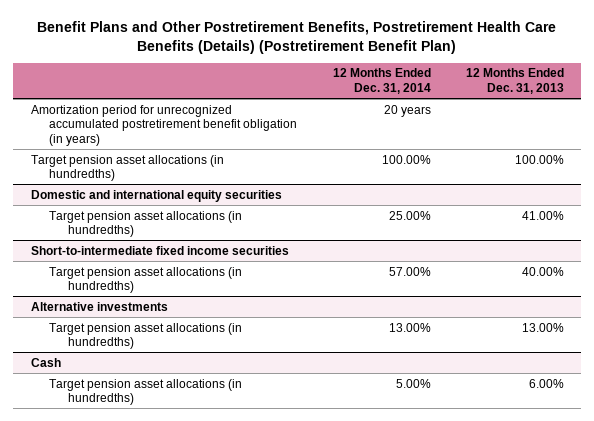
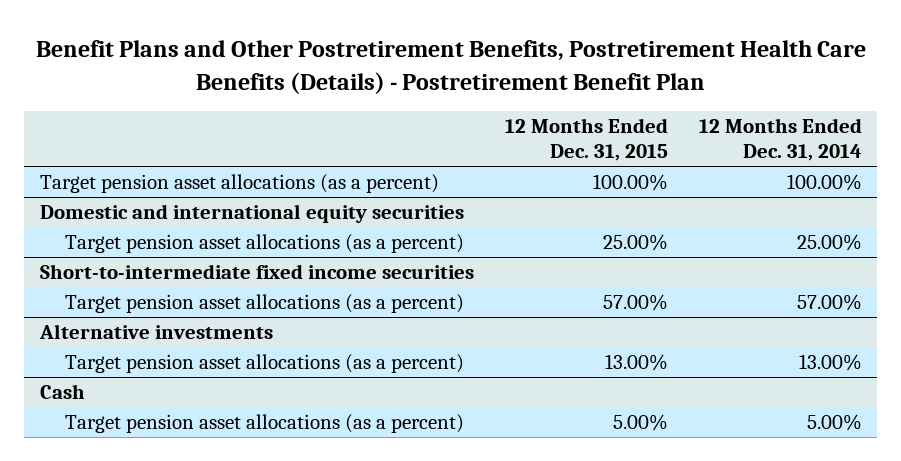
[37,20,557,54] Benefit Plans and Other Postretirement Benefits, Postretirement Health Care Benefits (Details) (Postretirement Benefit Plan) -> [35,39,866,94] Benefit Plans and Other Postretirement Benefits, Postretirement Health Care Benefits (Details) - Postretirement Benefit Plan
[465,68,564,95] 12 Months Ended Dec. 31, 2013 -> none
none -> [504,118,668,162] 12 Months Ended Dec. 31, 2015
[30,104,298,147] Amortization period for unrecognized accumulated postretirement benefit obligation (in years) -> none
[30,154,224,182] Target pension asset allocations (in hundredths) -> [39,174,439,194] Target pension asset allocations (as a percent)
[49,210,243,238] Target pension asset allocations (in hundredths) -> [65,234,465,254] Target pension asset allocations (as a percent)
[49,266,243,294] Target pension asset allocations (in hundredths) -> [65,294,465,314] Target pension asset allocations (as a percent)
[49,322,243,350] Target pension asset allocations (in hundredths) -> [65,354,465,374] Target pension asset allocations (as a percent)
[49,378,243,406] Target pension asset allocations (in hundredths) -> [65,414,465,434] Target pension asset allocations (as a percent)

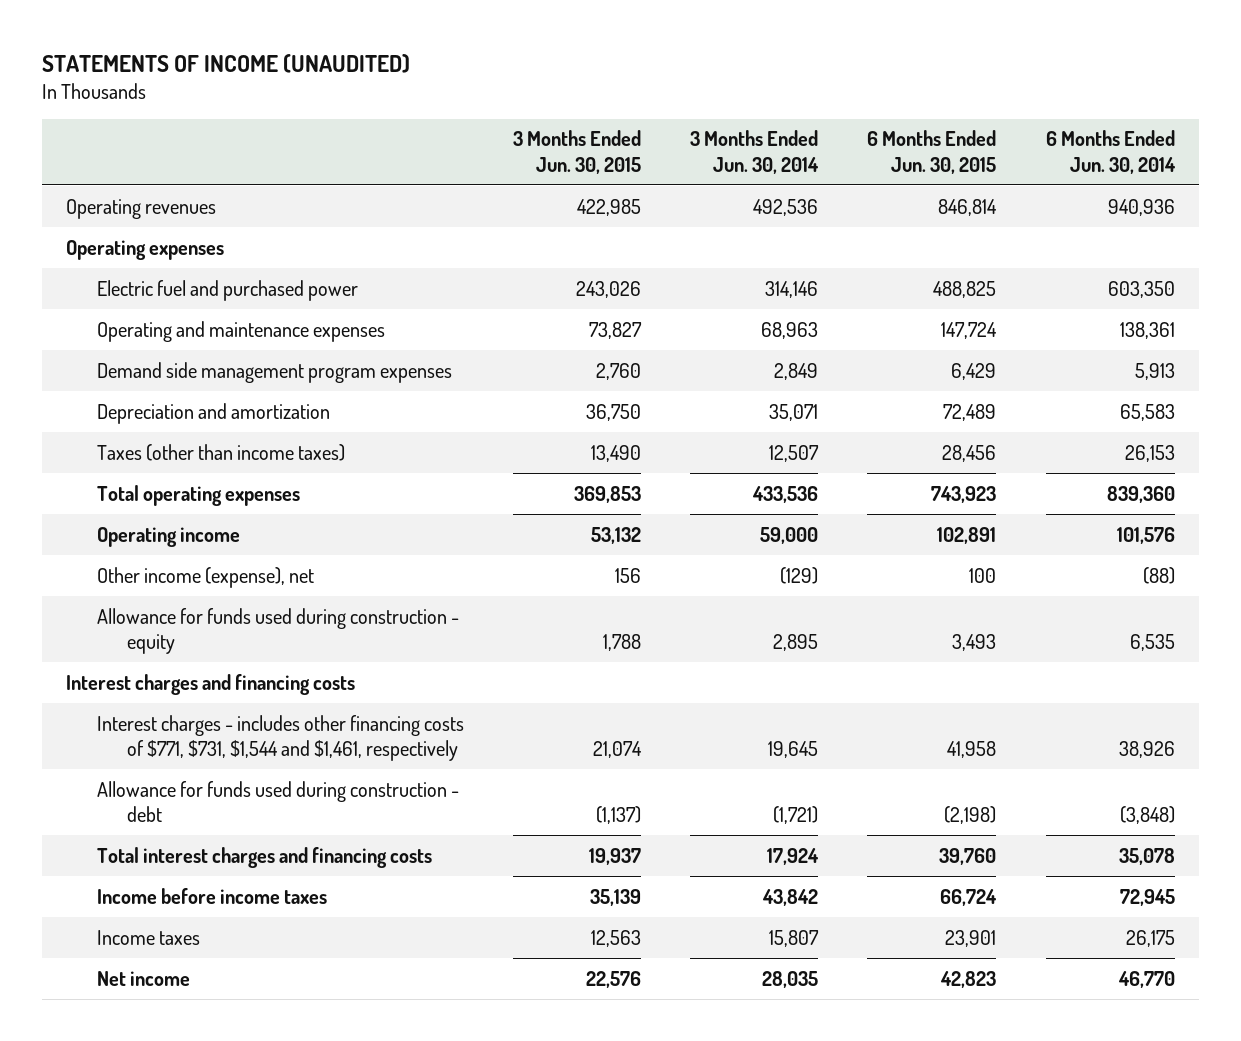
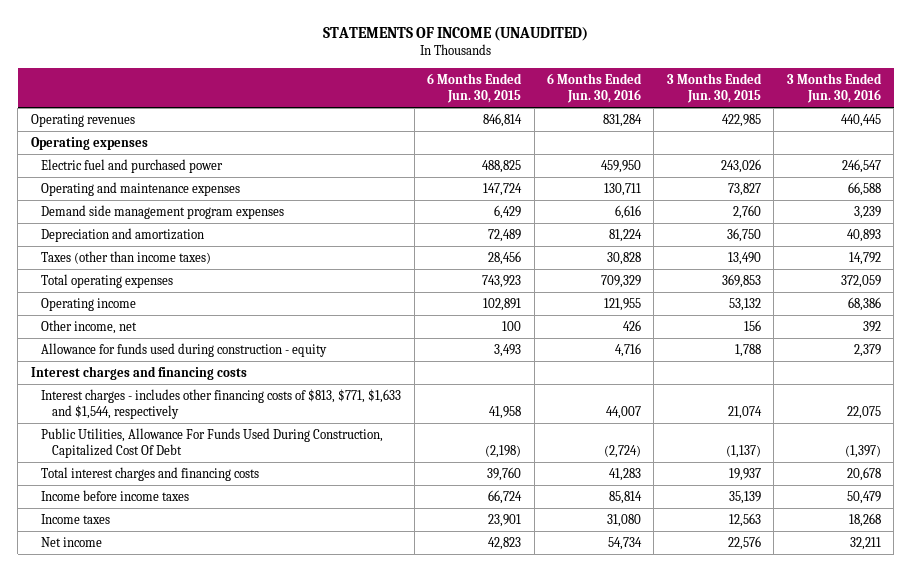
[690,130,820,174] 3 Months Ended Jun. 30, 2014 -> none
[1045,130,1176,174] 6 Months Ended Jun. 30, 2014 -> none
none -> [547,73,643,104] 6 Months Ended Jun. 30, 2016
none -> [786,73,882,104] 3 Months Ended Jun. 30, 2016
[96,566,314,588] Other income (expense), net -> [41,319,138,334] Other income, net
[96,714,464,761] Interest charges - includes other financing costs of $771, $731, $1,544 and $1,461, respectively -> [41,388,402,419] Interest charges - includes other financing costs of $813, $771, $1,633 and $1,544, respectively
[96,780,459,822] Allowance for funds used during construction - debt -> [41,427,384,458] Public Utilities, Allowance For Funds Used During Construction, Capitalized Cost Of Debt

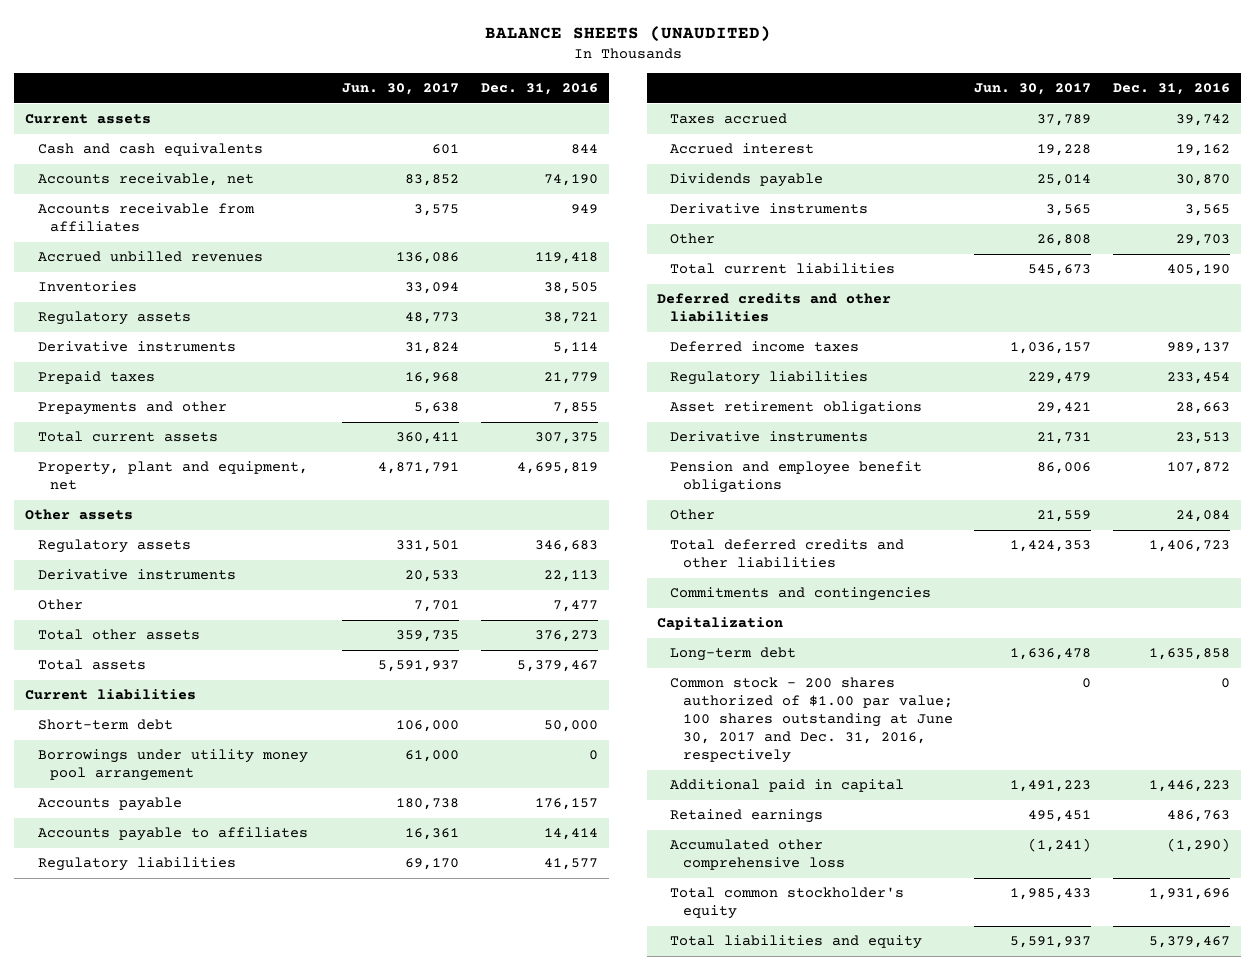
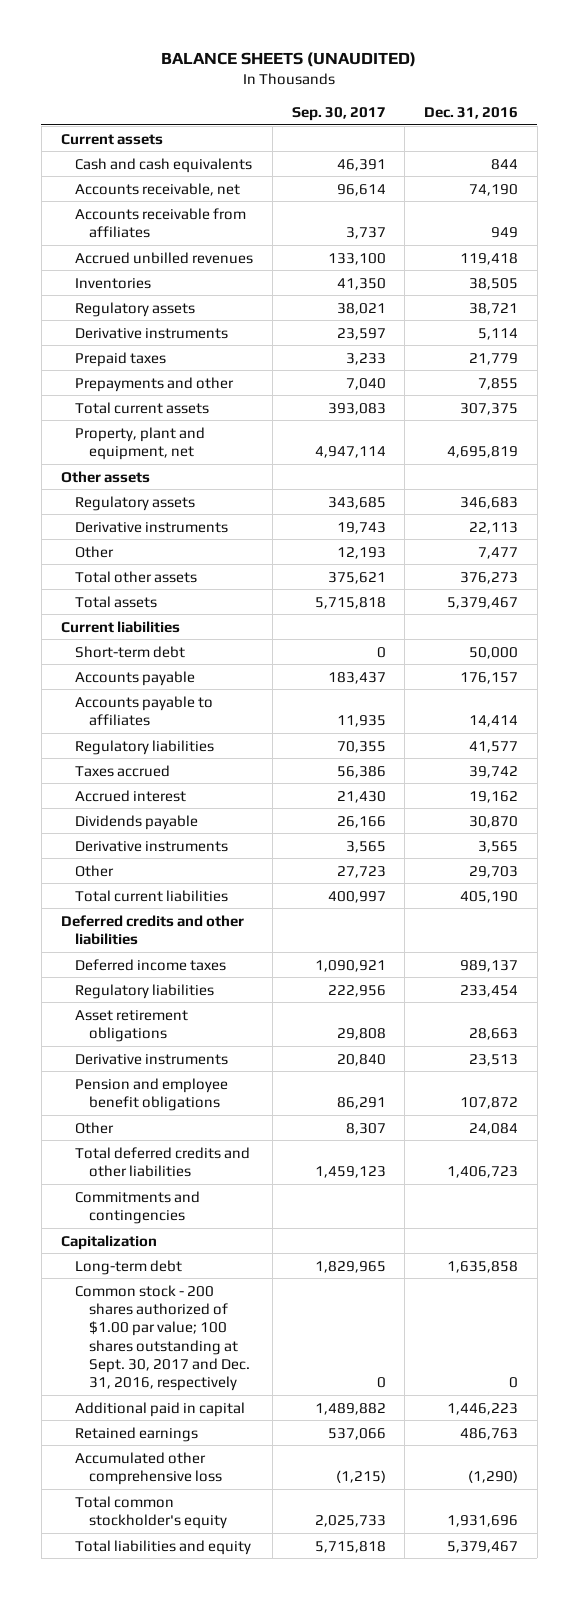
[341,83,459,96] Jun. 30, 2017 -> none
none -> [291,106,386,121] Sep. 30, 2017
[37,749,308,782] Borrowings under utility money pool arrangement -> none
[670,677,953,764] Common stock - 200 shares authorized of $1.00 par value; 100 shares outstanding at June 30, 2017 and Dec. 31, 2016, respectively -> [75,1284,251,1392] Common stock - 200 shares authorized of $1.00 par value; 100 shares outstanding at Sept. 30, 2017 and Dec. 31, 2016, respectively

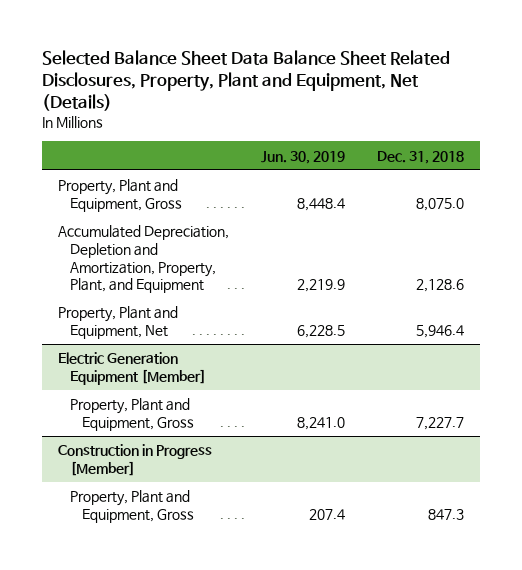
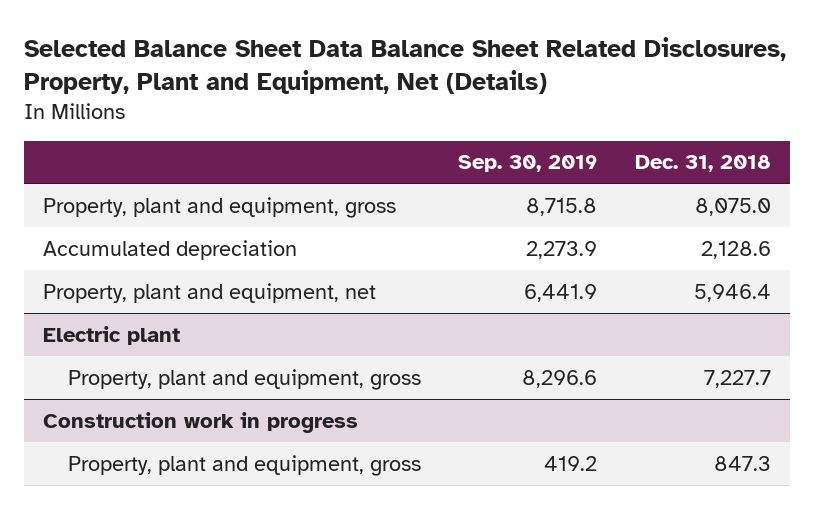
[261,150,346,164] Jun. 30, 2019 -> none
none -> [458,155,598,173] Sep. 30, 2019
[58,179,183,212] Property, Plant and Equipment, Gross -> [42,196,396,218] Property, plant and equipment, gross
[58,225,230,294] Accumulated Depreciation, Depletion and Amortization, Property, Plant, and Equipment -> [42,239,297,260] Accumulated depreciation
[58,306,179,339] Property, Plant and Equipment, Net -> [42,282,376,303] Property, plant and equipment, net
[58,352,207,385] Electric Generation Equipment [Member] -> [42,325,180,345] Electric plant
[70,398,195,431] Property, Plant and Equipment, Gross -> [67,368,421,390] Property, plant and equipment, gross
[58,444,213,476] Construction in Progress [Member] -> [42,411,358,433] Construction work in progress
[70,490,195,523] Property, Plant and Equipment, Gross -> [67,454,421,476] Property, plant and equipment, gross

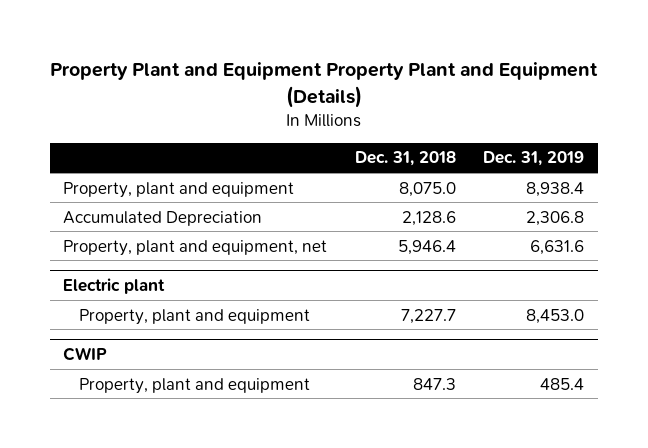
[23,37,786,95] Selected Balance Sheet Data Balance Sheet Related Disclosures, Property, Plant and Equipment, Net (Details) -> [49,62,598,108] Property Plant and Equipment Property Plant and Equipment (Details)
[458,155,598,173] Sep. 30, 2019 -> none
none -> [483,151,585,167] Dec. 31, 2019
[42,196,396,218] Property, plant and equipment, gross -> [63,181,295,198] Property, plant and equipment
[42,239,297,260] Accumulated depreciation -> [63,210,263,226] Accumulated Depreciation
[67,368,421,390] Property, plant and equipment, gross -> [78,308,310,325] Property, plant and equipment
[42,411,358,433] Construction work in progress -> [63,347,108,362] CWIP
[67,454,421,476] Property, plant and equipment, gross -> [78,377,310,394] Property, plant and equipment

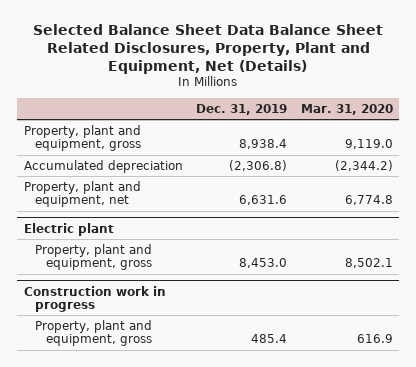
[49,62,598,108] Property Plant and Equipment Property Plant and Equipment (Details) -> [33,23,384,74] Selected Balance Sheet Data Balance Sheet Related Disclosures, Property, Plant and Equipment, Net (Details)
[354,151,456,167] Dec. 31, 2018 -> none
none -> [300,103,393,115] Mar. 31, 2020
[63,181,295,198] Property, plant and equipment -> [23,124,141,152] Property, plant and equipment, gross
[63,210,263,226] Accumulated Depreciation -> [23,159,183,173] Accumulated depreciation
[526,210,585,226] 2,306.8 -> [229,159,288,171] (2,306.8)
[78,308,310,325] Property, plant and equipment -> [34,243,153,271] Property, plant and equipment, gross
[63,347,108,362] CWIP -> [23,285,166,313] Construction work in progress
[78,377,310,394] Property, plant and equipment -> [34,319,153,347] Property, plant and equipment, gross

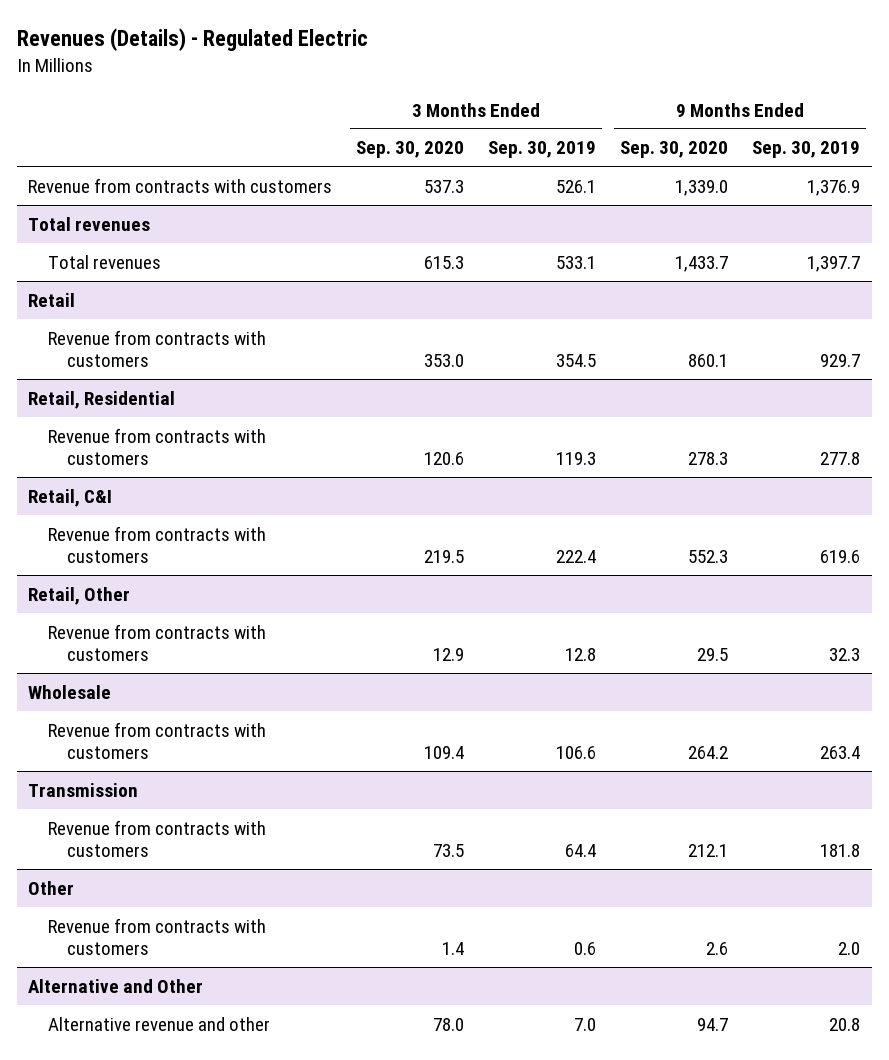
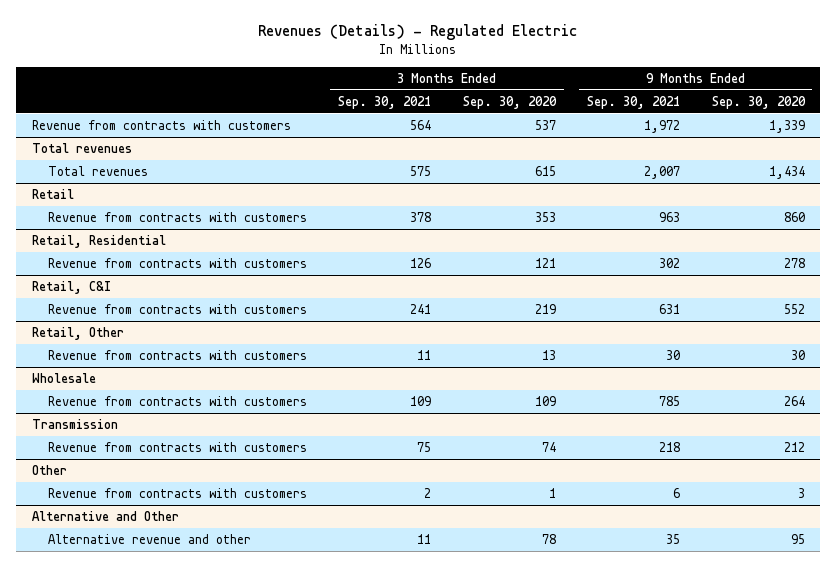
[488,141,597,159] Sep. 30, 2019 -> none
[752,141,861,159] Sep. 30, 2019 -> none
none -> [338,95,432,109] Sep. 30, 2021
none -> [587,95,681,109] Sep. 30, 2021
[424,179,465,193] 537.3 -> [534,119,556,130] 537
[675,179,729,196] 1,339.0 -> [768,119,805,133] 1,339
[424,255,465,269] 615.3 -> [534,165,556,176] 615
[675,255,729,272] 1,433.7 -> [768,165,805,179] 1,434
[424,354,465,368] 353.0 -> [534,211,556,222] 353
[688,354,729,368] 860.1 -> [783,211,805,222] 860
[424,452,465,466] 120.6 -> [534,257,556,268] 121
[688,452,729,466] 278.3 -> [783,257,805,268] 278
[424,550,465,564] 219.5 -> [534,303,556,314] 219
[688,550,729,564] 552.3 -> [783,303,805,314] 552
[433,648,465,662] 12.9 -> [541,349,556,360] 13
[697,648,729,662] 29.5 -> [790,349,805,360] 30
[424,746,465,760] 109.4 -> [534,395,556,406] 109
[688,746,729,760] 264.2 -> [783,395,805,406] 264
[433,844,465,858] 73.5 -> [541,441,556,452] 74
[688,844,729,858] 212.1 -> [783,441,805,452] 212
[442,942,465,956] 1.4 -> [548,487,556,498] 1
[706,942,729,956] 2.6 -> [797,487,805,498] 3
[433,1017,465,1031] 78.0 -> [541,533,556,544] 78
[697,1017,729,1031] 94.7 -> [790,533,805,544] 95

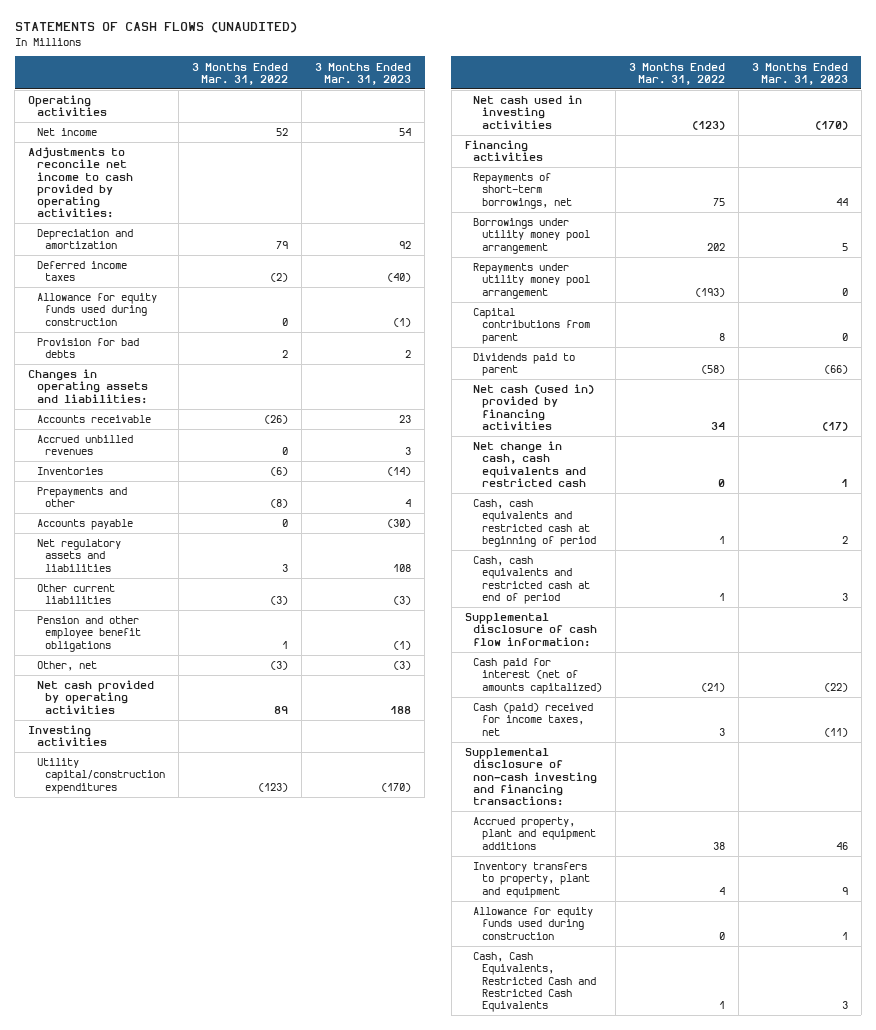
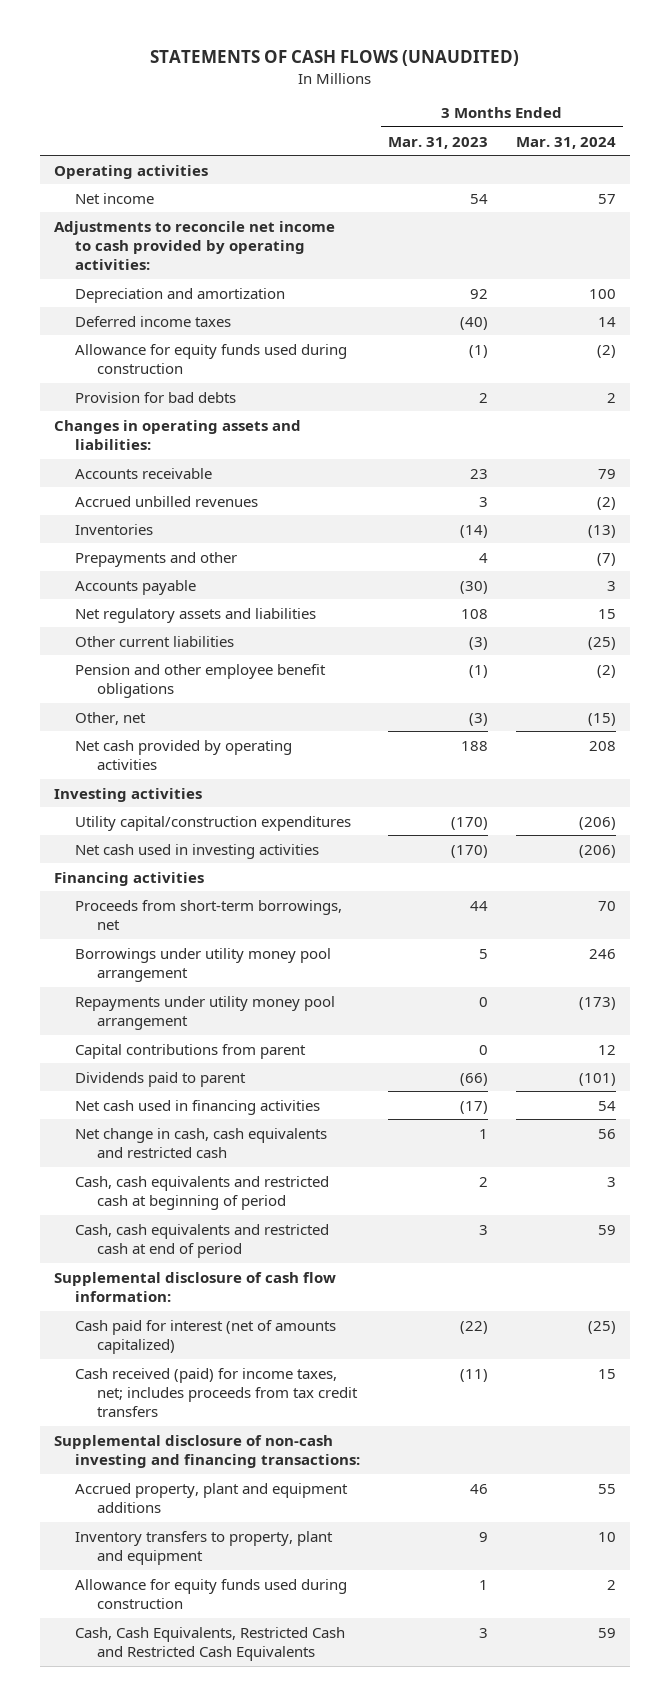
[192,62,289,85] 3 Months Ended Mar. 31, 2022 -> none
none -> [515,136,616,149] Mar. 31, 2024
[473,173,572,209] Repayments of short-term borrowings, net -> [75,899,343,930] Proceeds from short-term borrowings, net
[473,384,595,430] Net cash (used in) provided by financing activities -> [75,1099,321,1115] Net cash used in financing activities
[473,703,594,736] Cash (paid) received for income taxes, net -> [75,1367,358,1418] Cash received (paid) for income taxes, net; includes proceeds from tax credit transfers

